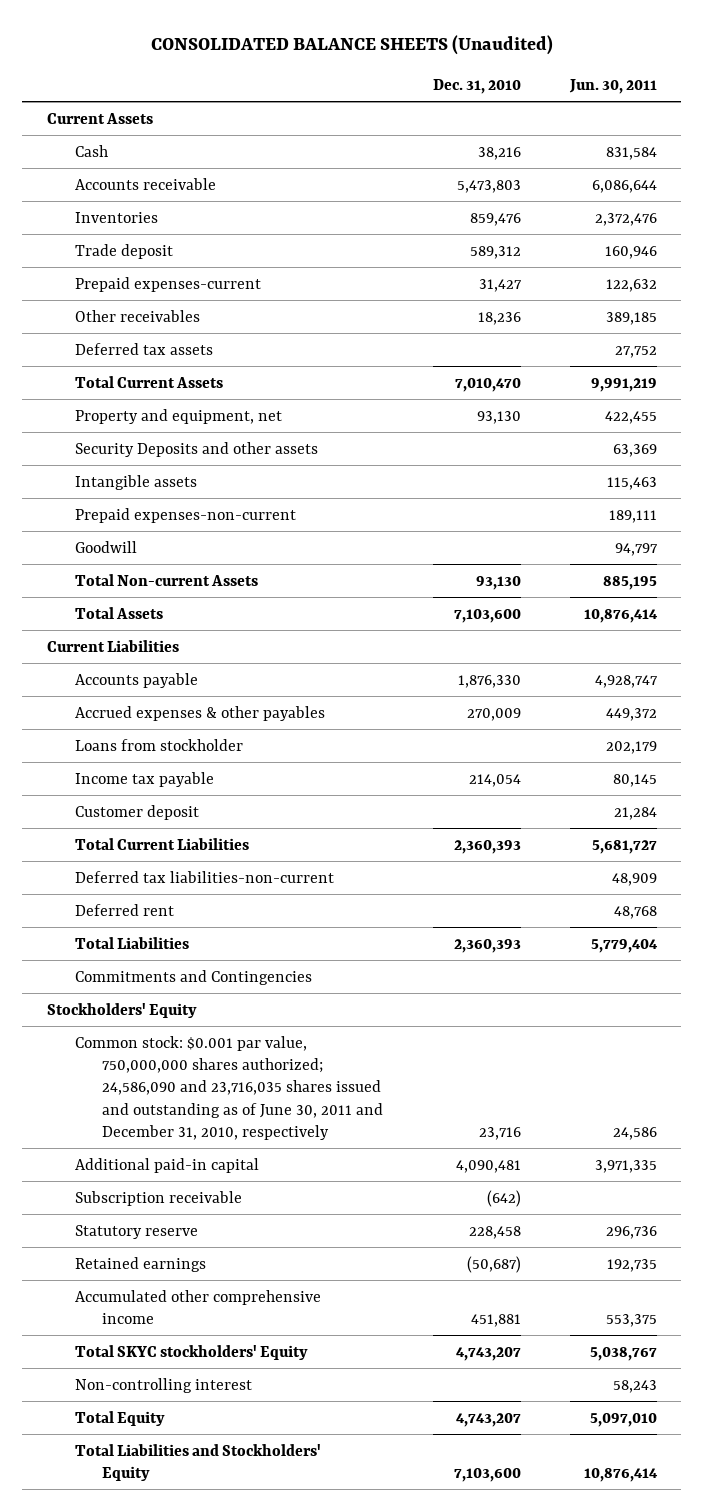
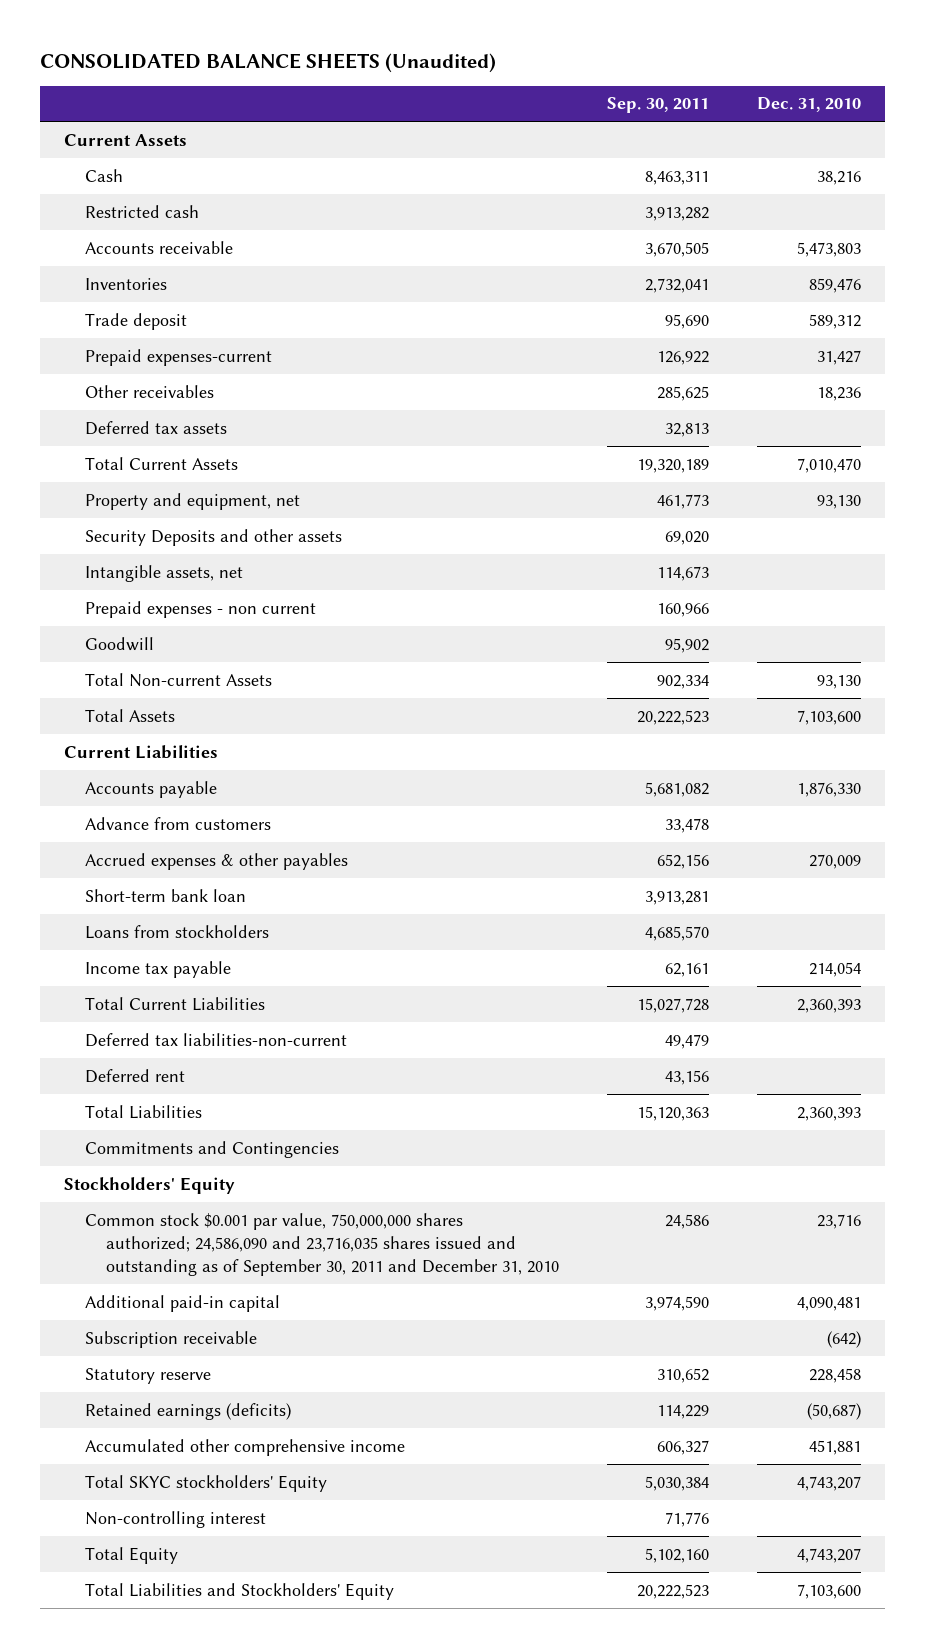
[568,79,657,95] Jun. 30, 2011 -> none
none -> [607,97,710,114] Sep. 30, 2011
none -> [85,204,200,218] Restricted cash
[74,474,197,490] Intangible assets -> [85,564,244,582] Intangible assets, net
[74,507,296,523] Prepaid expenses-non-current -> [85,600,317,618] Prepaid expenses - non current
none -> [85,816,272,830] Advance from customers
none -> [85,888,247,902] Short-term bank loan
[74,738,243,751] Loans from stockholder -> [85,924,270,939] Loans from stockholders
[74,804,199,820] Customer deposit -> none
[74,1035,384,1140] Common stock: $0.001 par value, 750,000,000 shares authorized; 24,586,090 and 23,716,035 shares issued and outstanding as of June 30, 2011 and December 31, 2010, respectively -> [85,1212,560,1277] Common stock $0.001 par value, 750,000,000 shares authorized; 24,586,090 and 23,716,035 shares issued and outstanding as of September 30, 2011 and December 31, 2010
[74,1256,206,1272] Retained earnings -> [85,1402,292,1420] Retained earnings (deficits)

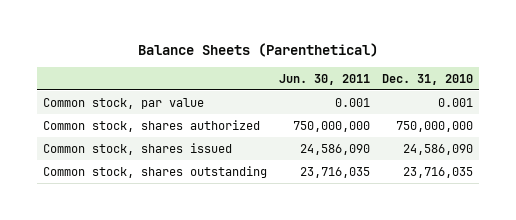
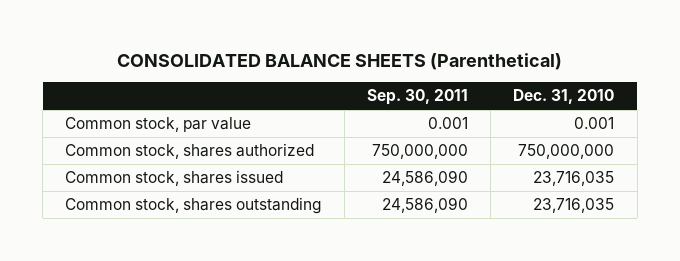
[138,43,379,58] Balance Sheets (Parenthetical) -> [116,52,562,70] CONSOLIDATED BALANCE SHEETS (Parenthetical)
[279,73,371,85] Jun. 30, 2011 -> none
none -> [367,89,469,106] Sep. 30, 2011
[402,143,473,155] 24,586,090 -> [533,171,615,187] 23,716,035

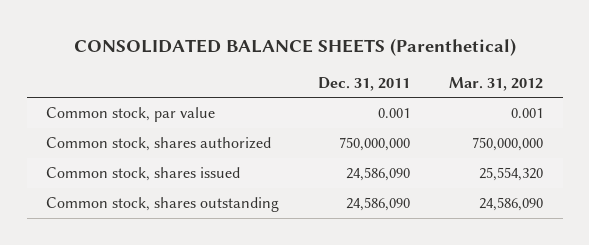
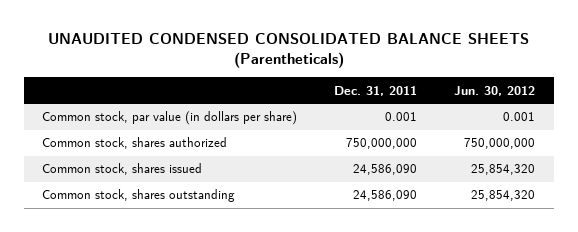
[73,37,516,56] CONSOLIDATED BALANCE SHEETS (Parenthetical) -> [47,32,529,69] UNAUDITED CONDENSED CONSOLIDATED BALANCE SHEETS (Parentheticals)
[449,76,544,91] Mar. 31, 2012 -> none
none -> [454,85,536,96] Jun. 30, 2012
[46,107,216,123] Common stock, par value -> [42,111,298,126] Common stock, par value (in dollars per share)

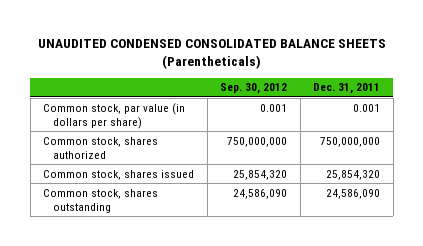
[454,85,536,96] Jun. 30, 2012 -> none
none -> [220,83,288,95] Sep. 30, 2012
[353,164,418,176] 24,586,090 -> [326,169,381,180] 25,854,320

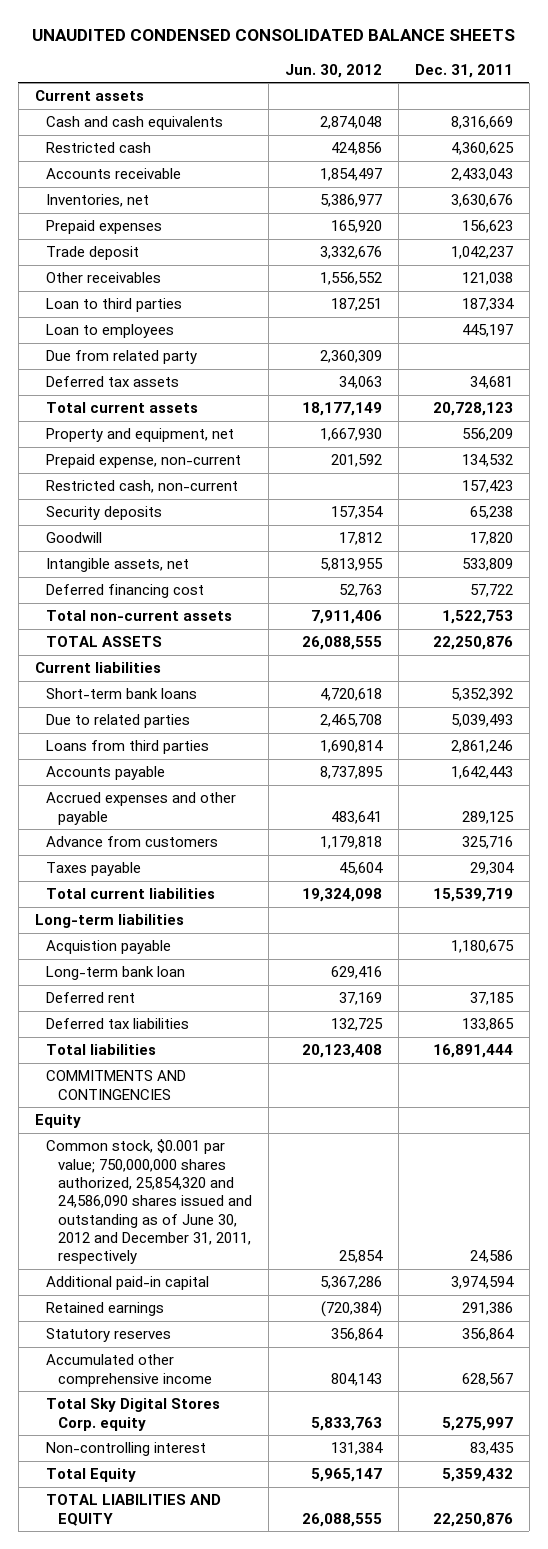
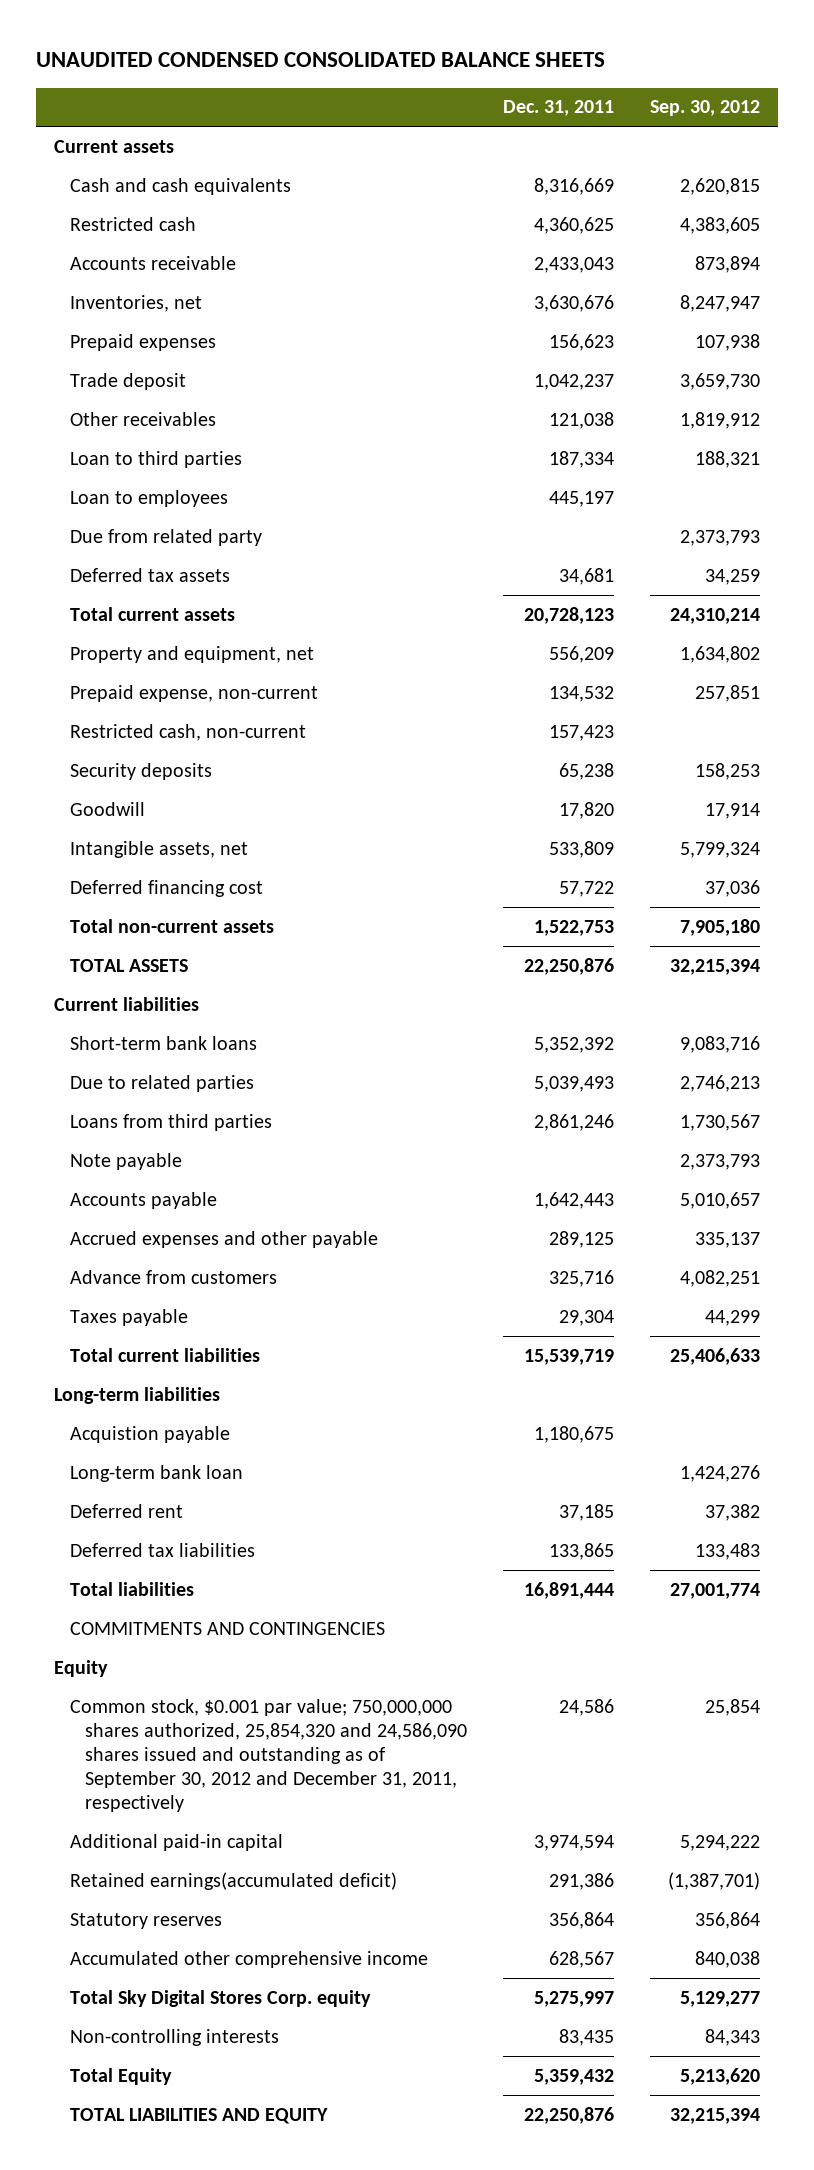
[284,63,382,78] Jun. 30, 2012 -> none
none -> [649,100,760,117] Sep. 30, 2012
none -> [69,1152,182,1170] Note payable
[46,1139,252,1265] Common stock, $0.001 par value; 750,000,000 shares authorized, 25,854,320 and 24,586,090 shares issued and outstanding as of June 30, 2012 and December 31, 2011, respectively -> [69,1698,468,1812] Common stock, $0.001 par value; 750,000,000 shares authorized, 25,854,320 and 24,586,090 shares issued and outstanding as of September 30, 2012 and December 31, 2011, respectively
[46,1302,165,1317] Retained earnings -> [69,1871,397,1890] Retained earnings(accumulated deficit)
[46,1442,207,1457] Non-controlling interest -> [69,2028,279,2046] Non-controlling interests

